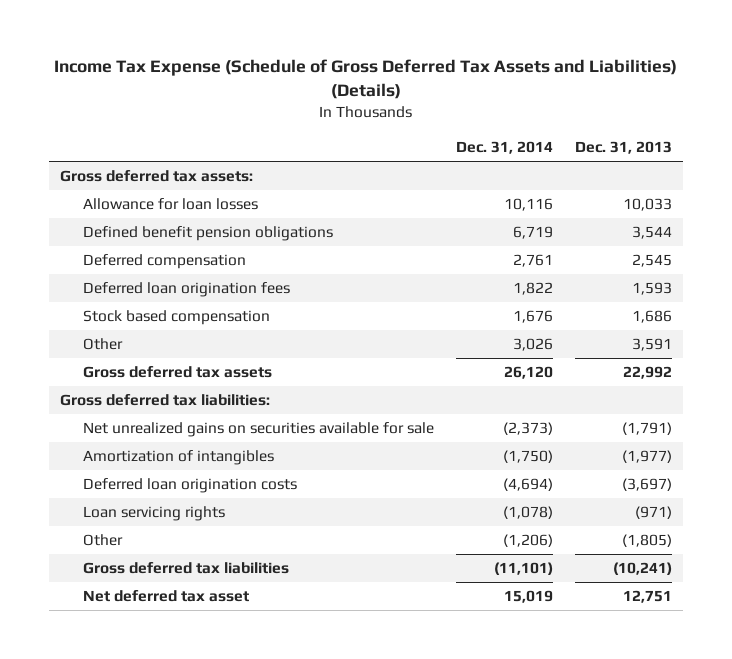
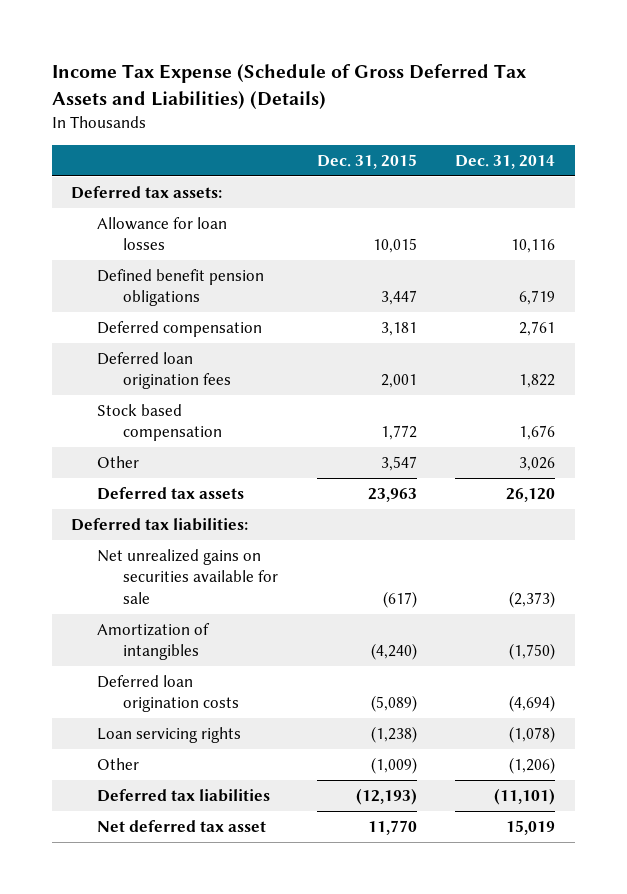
[575,140,673,154] Dec. 31, 2013 -> none
none -> [316,153,417,169] Dec. 31, 2015
[59,170,253,183] Gross deferred tax assets: -> [71,186,223,200] Deferred tax assets:
[82,366,272,379] Gross deferred tax assets -> [97,487,245,501] Deferred tax assets
[59,394,270,407] Gross deferred tax liabilities: -> [71,518,249,532] Deferred tax liabilities:
[82,562,289,575] Gross deferred tax liabilities -> [97,789,271,803] Deferred tax liabilities

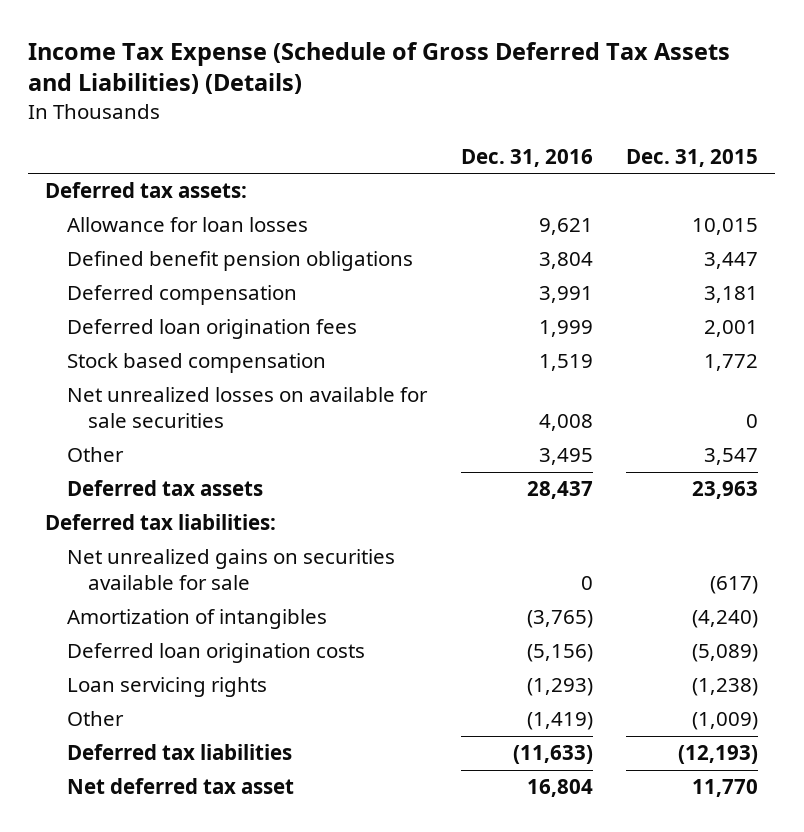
[455,154,556,169] Dec. 31, 2014 -> none
none -> [460,148,593,167] Dec. 31, 2016
none -> [66,387,428,428] Net unrealized losses on available for sale securities

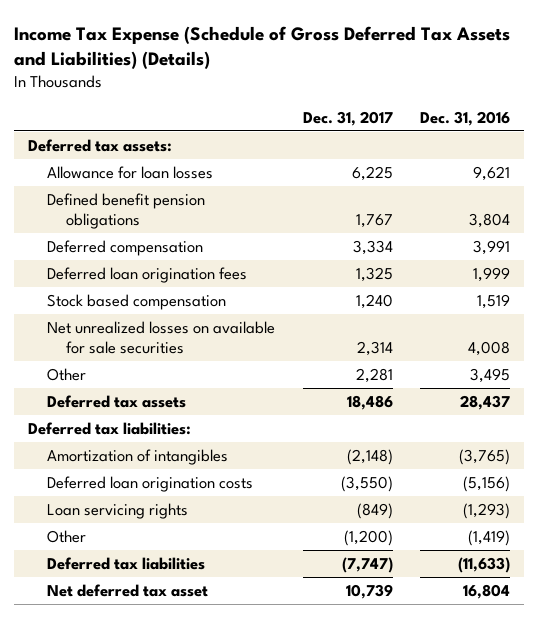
[626,148,759,167] Dec. 31, 2015 -> none
none -> [302,110,393,126] Dec. 31, 2017
[66,549,395,590] Net unrealized gains on securities available for sale -> none

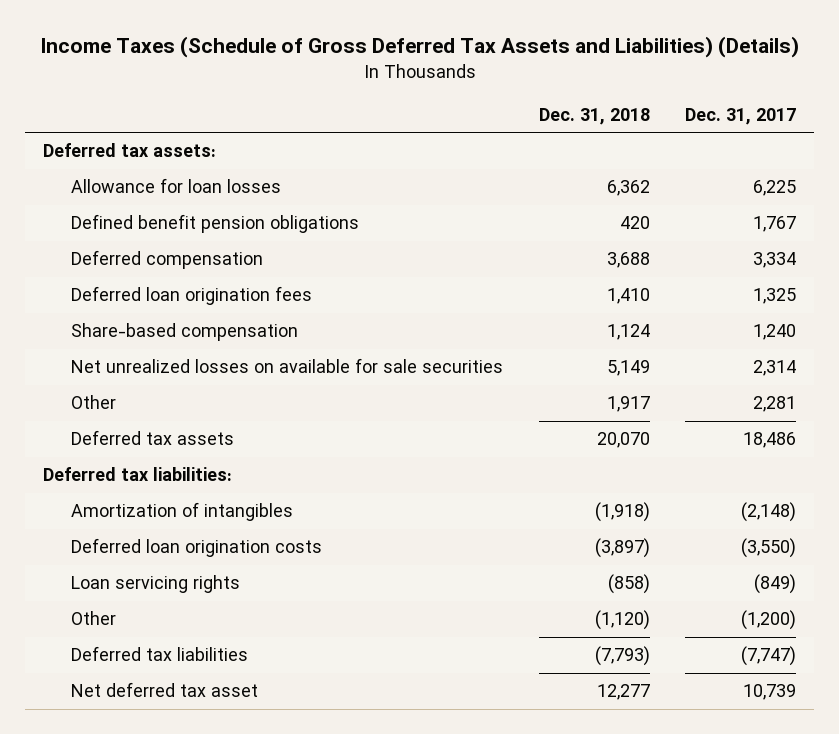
[14,25,511,70] Income Tax Expense (Schedule of Gross Deferred Tax Assets and Liabilities) (Details) -> [39,36,799,59] Income Taxes (Schedule of Gross Deferred Tax Assets and Liabilities) (Details)
[420,110,511,126] Dec. 31, 2016 -> none
none -> [538,107,650,125] Dec. 31, 2018
[46,293,226,310] Stock based compensation -> [71,323,299,342] Share-based compensation

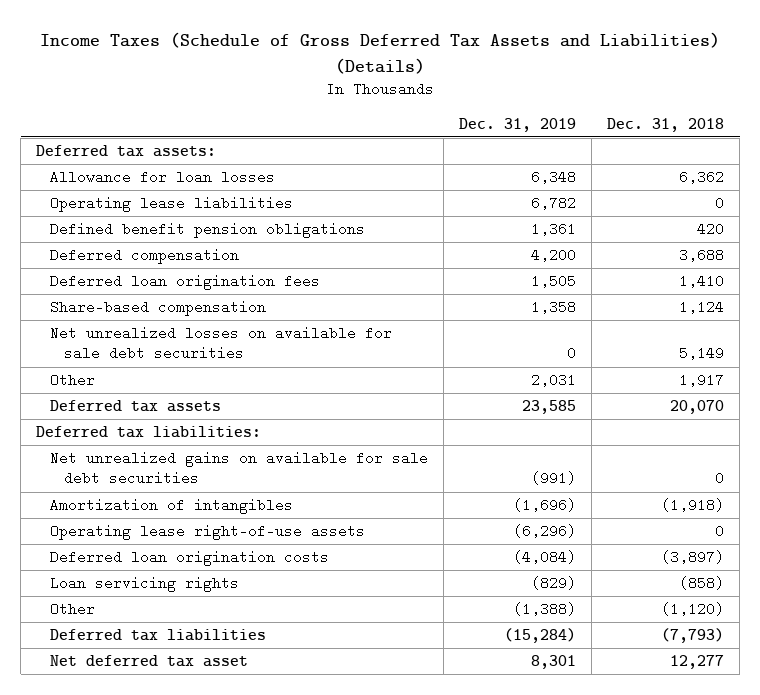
[685,107,797,125] Dec. 31, 2017 -> none
none -> [459,117,577,132] Dec. 31, 2019
none -> [50,196,294,213] Operating lease liabilities
[71,358,504,374] Net unrealized losses on available for sale securities -> [50,326,393,361] Net unrealized losses on available for sale debt securities
none -> [50,451,429,486] Net unrealized gains on available for sale debt securities
none -> [50,524,366,541] Operating lease right-of-use assets

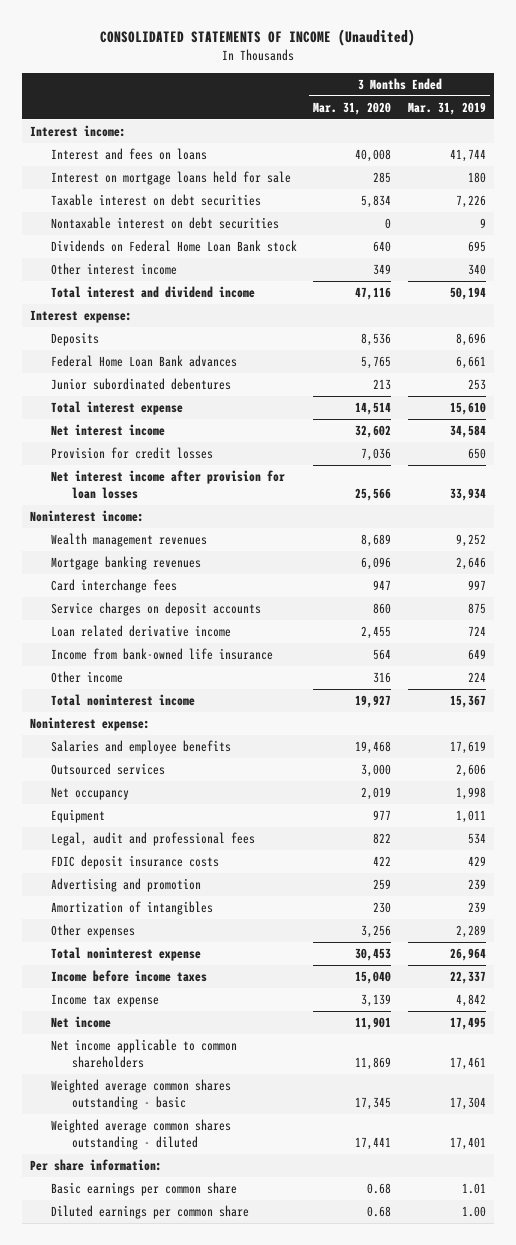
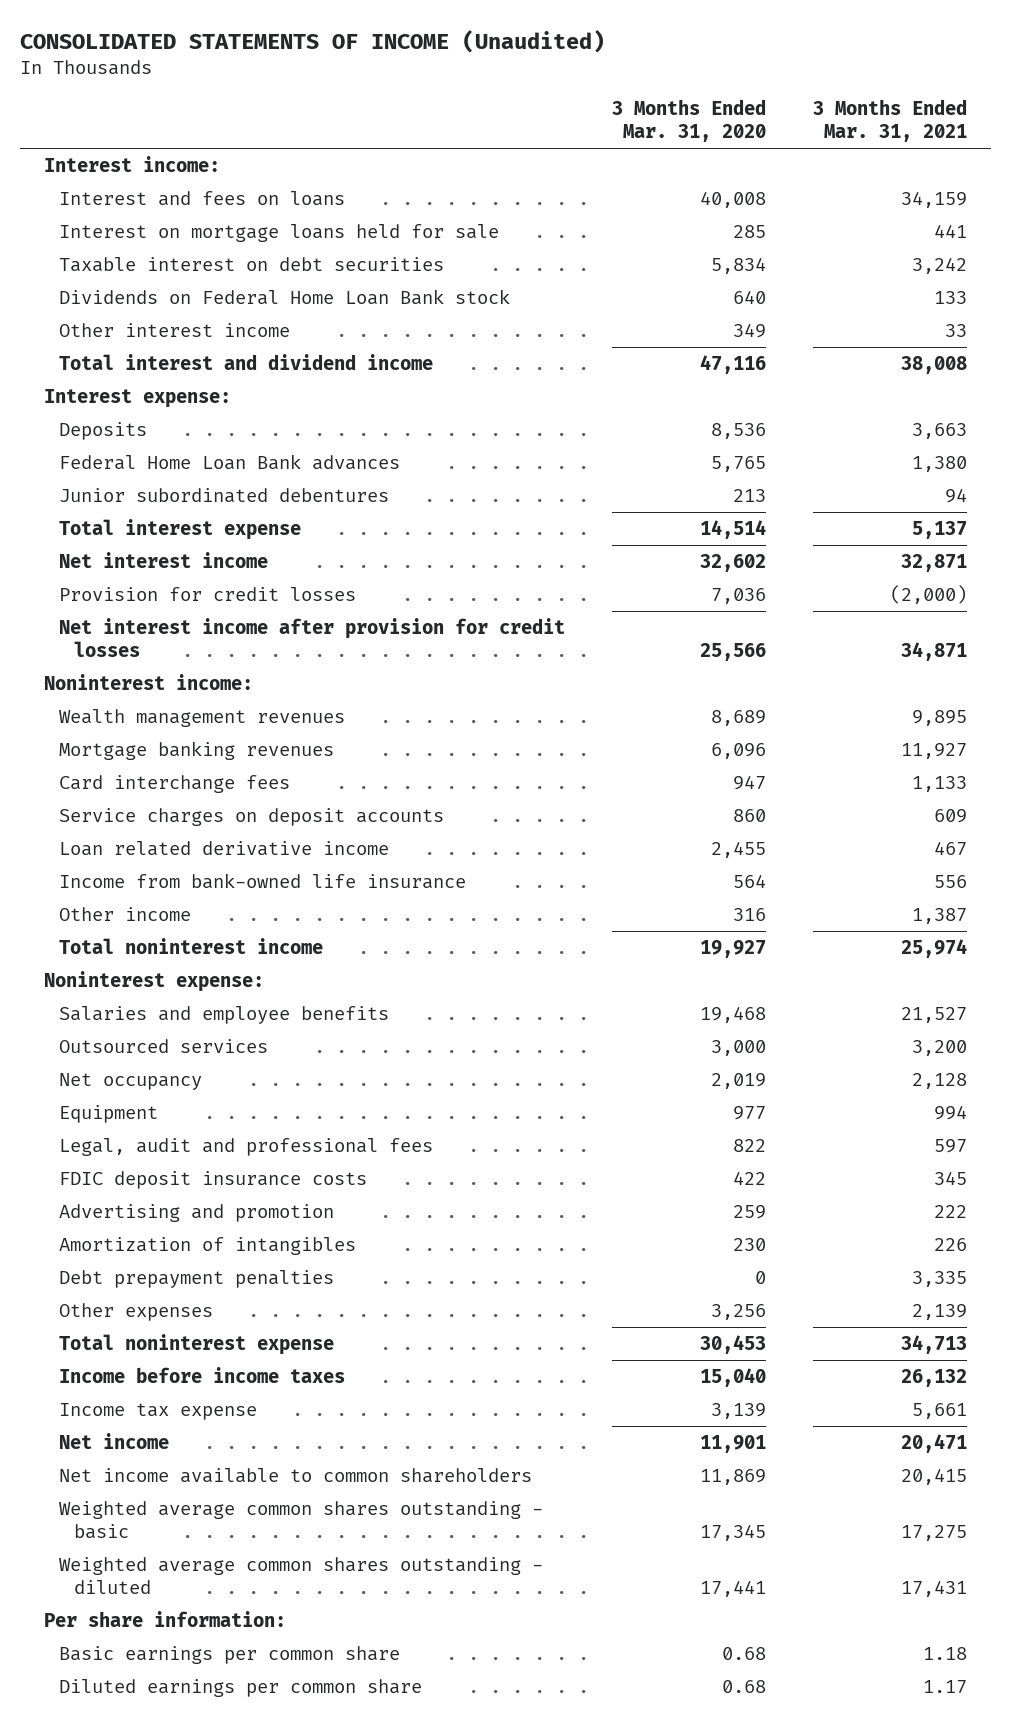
[407,101,486,115] Mar. 31, 2019 -> none
none -> [813,99,968,143] 3 Months Ended Mar. 31, 2021
[51,216,280,229] Nontaxable interest on debt securities -> none
[51,469,286,500] Net interest income after provision for loan losses -> [58,618,565,657] Net interest income after provision for credit losses
none -> [58,1270,334,1289] Debt prepayment penalties
[51,1038,238,1069] Net income applicable to common shareholders -> [58,1468,532,1484] Net income available to common shareholders

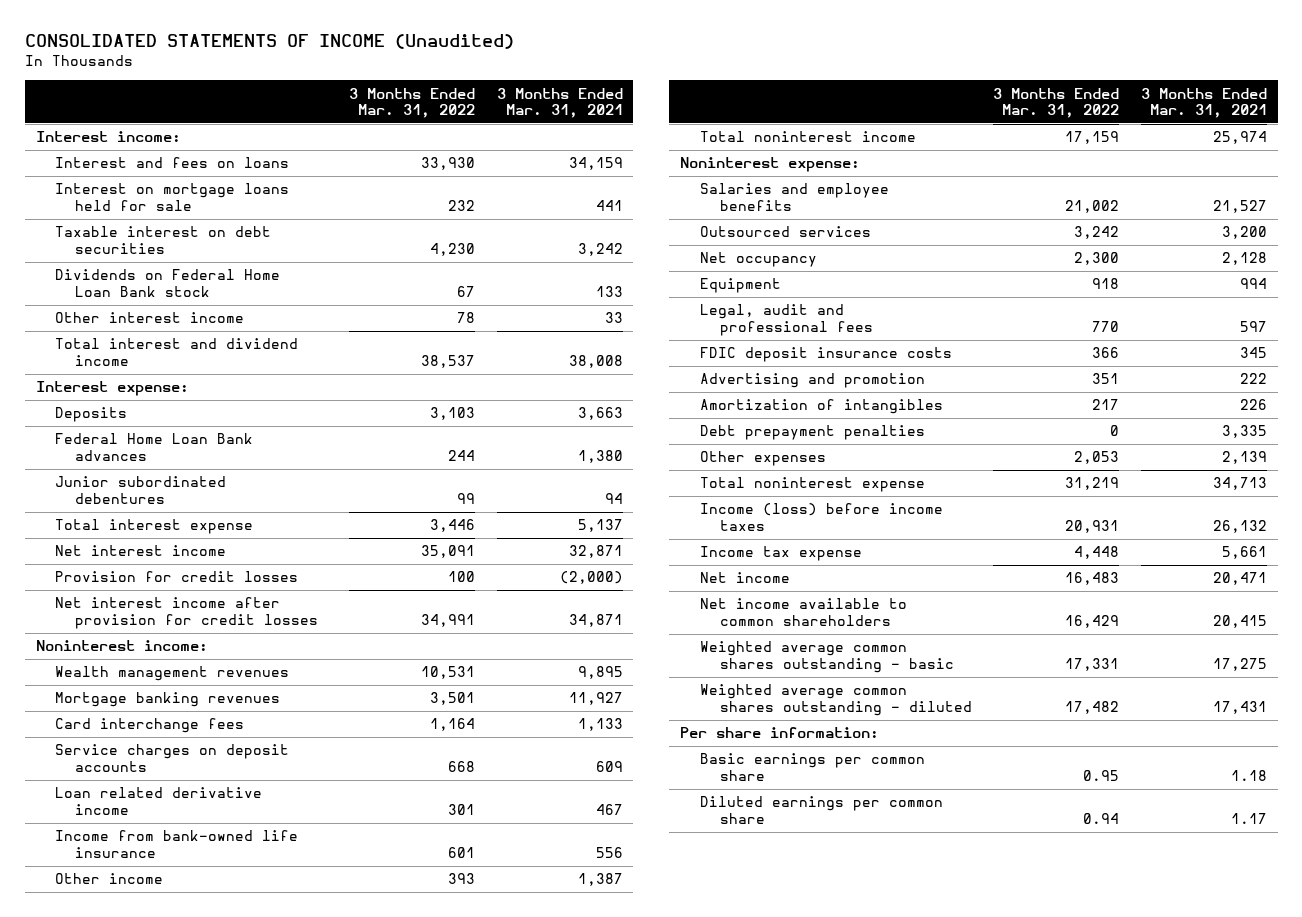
[612,99,767,143] 3 Months Ended Mar. 31, 2020 -> none
none -> [349,87,476,119] 3 Months Ended Mar. 31, 2022
[58,1367,345,1384] Income before income taxes -> [699,503,943,531] Income (loss) before income taxes

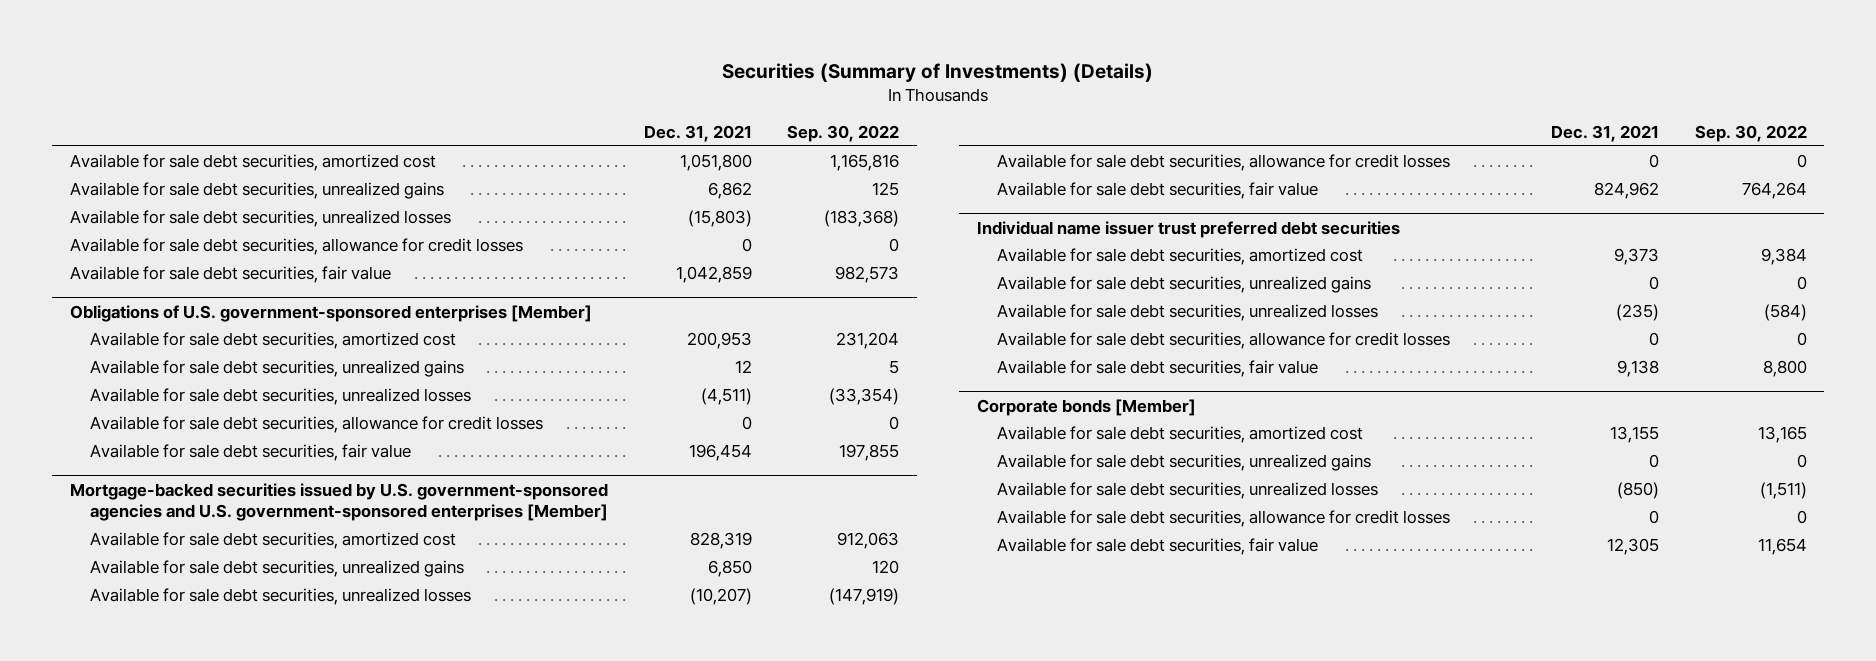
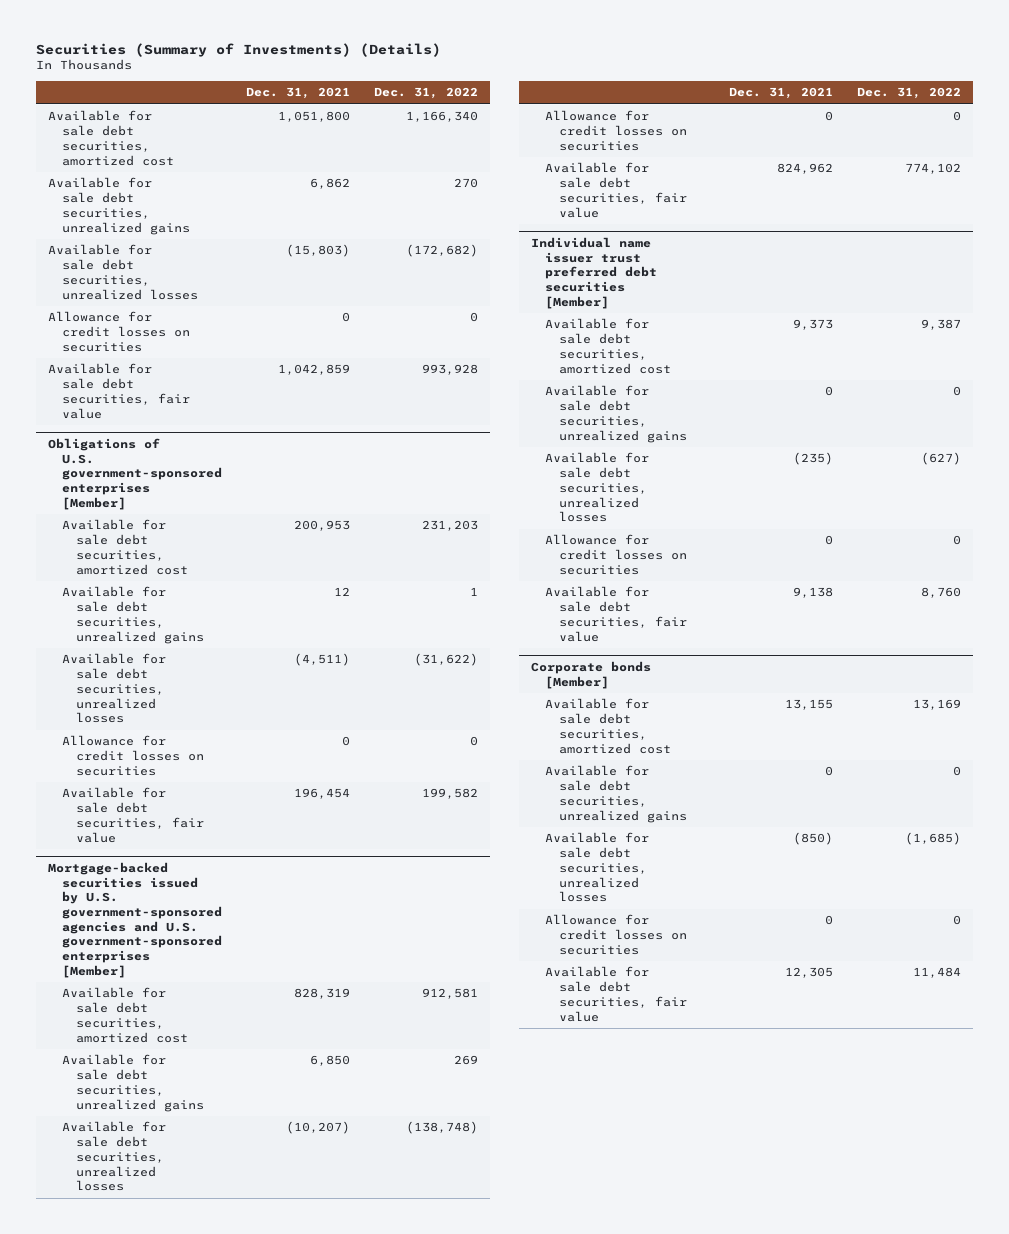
[787,124,900,142] Sep. 30, 2022 -> none
none -> [373,87,478,100] Dec. 31, 2022
[69,237,523,255] Available for sale debt securities, allowance for credit losses -> [47,311,191,352] Allowance for credit losses on securities
[90,415,544,433] Available for sale debt securities, allowance for credit losses -> [62,735,205,776] Allowance for credit losses on securities
[997,153,1451,171] Available for sale debt securities, allowance for credit losses -> [544,110,688,151] Allowance for credit losses on securities
[977,220,1401,238] Individual name issuer trust preferred debt securities -> [530,236,657,309] Individual name issuer trust preferred debt securities [Member]
[997,331,1451,349] Available for sale debt securities, allowance for credit losses -> [544,534,688,575] Allowance for credit losses on securities
[997,509,1451,527] Available for sale debt securities, allowance for credit losses -> [544,914,688,955] Allowance for credit losses on securities

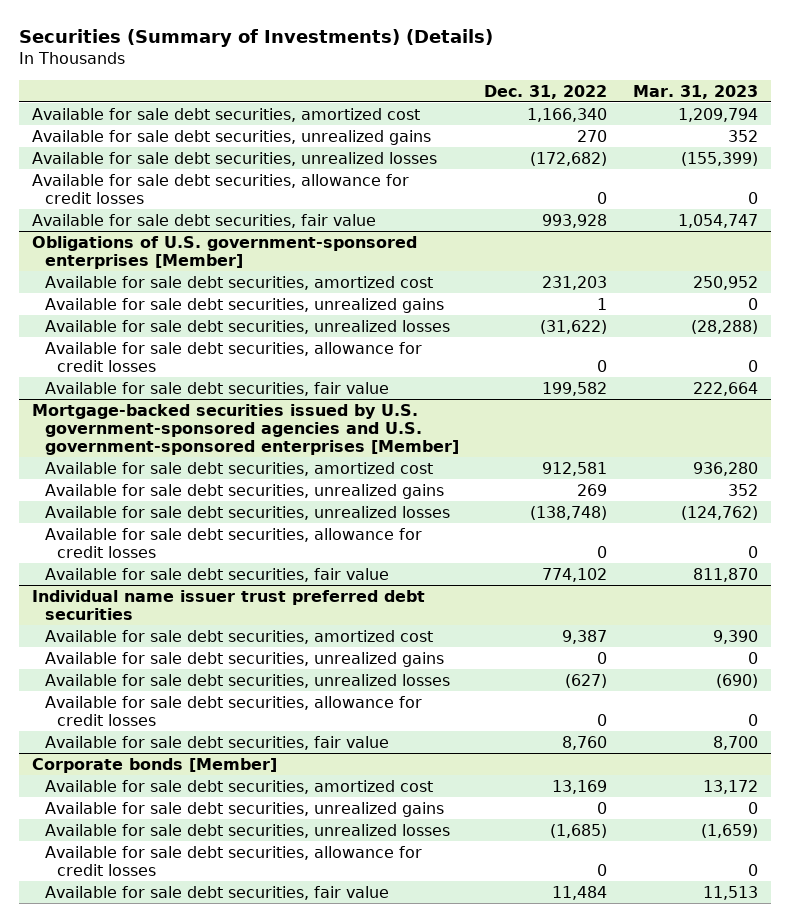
[246,87,351,100] Dec. 31, 2021 -> none
none -> [632,84,758,99] Mar. 31, 2023
[47,311,191,352] Allowance for credit losses on securities -> [31,173,409,204] Available for sale debt securities, allowance for credit losses
[62,735,205,776] Allowance for credit losses on securities -> [44,341,422,372] Available for sale debt securities, allowance for credit losses
[544,110,688,151] Allowance for credit losses on securities -> [44,527,422,558] Available for sale debt securities, allowance for credit losses
[530,236,657,309] Individual name issuer trust preferred debt securities [Member] -> [31,589,425,620] Individual name issuer trust preferred debt securities
[544,534,688,575] Allowance for credit losses on securities -> [44,695,422,726] Available for sale debt securities, allowance for credit losses
[544,914,688,955] Allowance for credit losses on securities -> [44,845,422,876] Available for sale debt securities, allowance for credit losses

